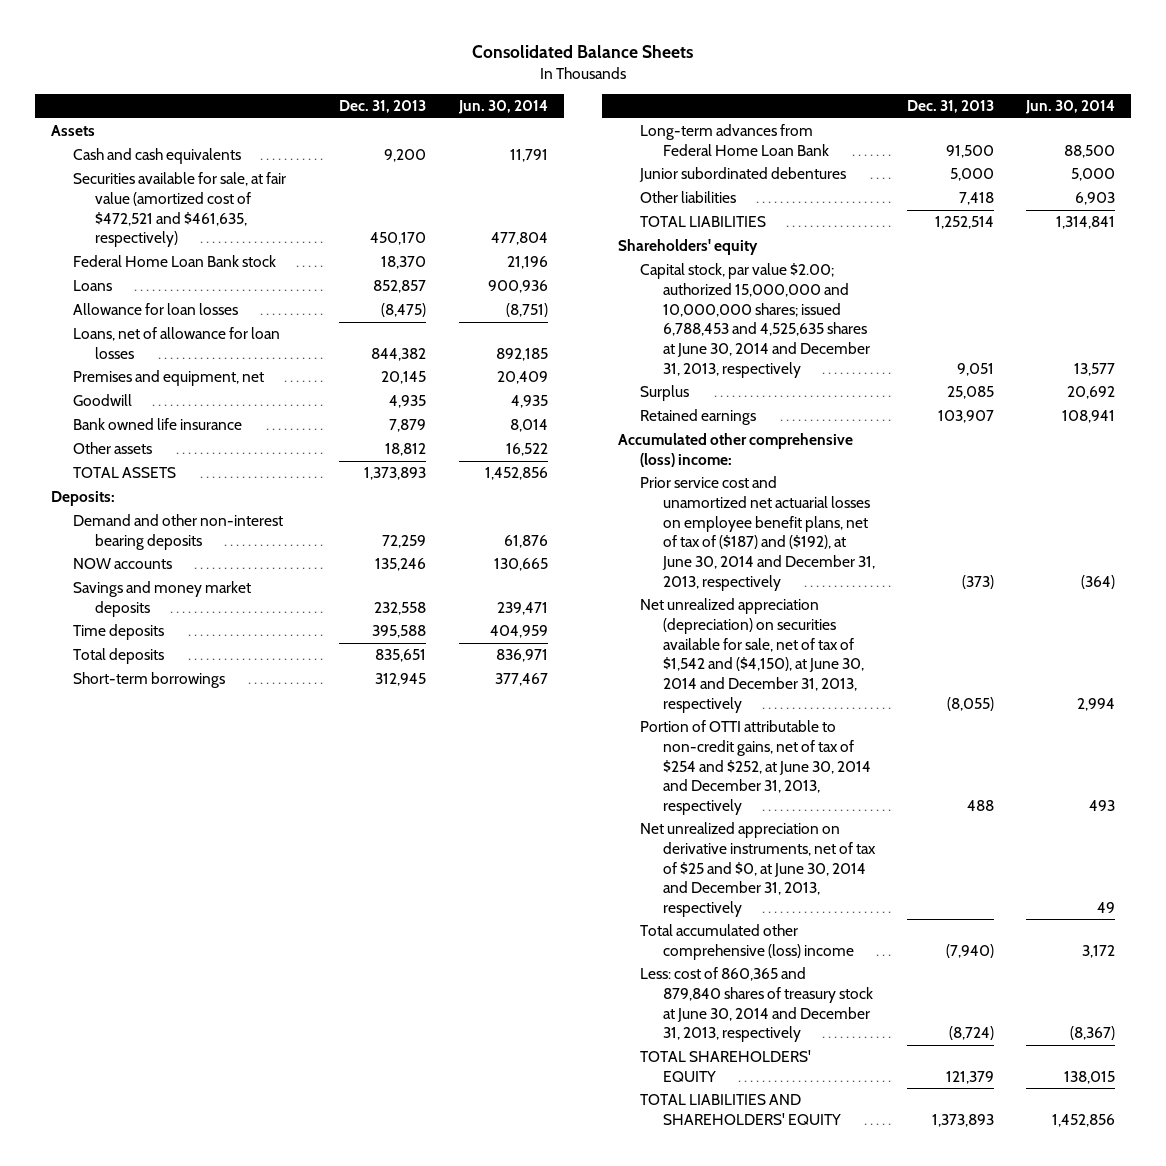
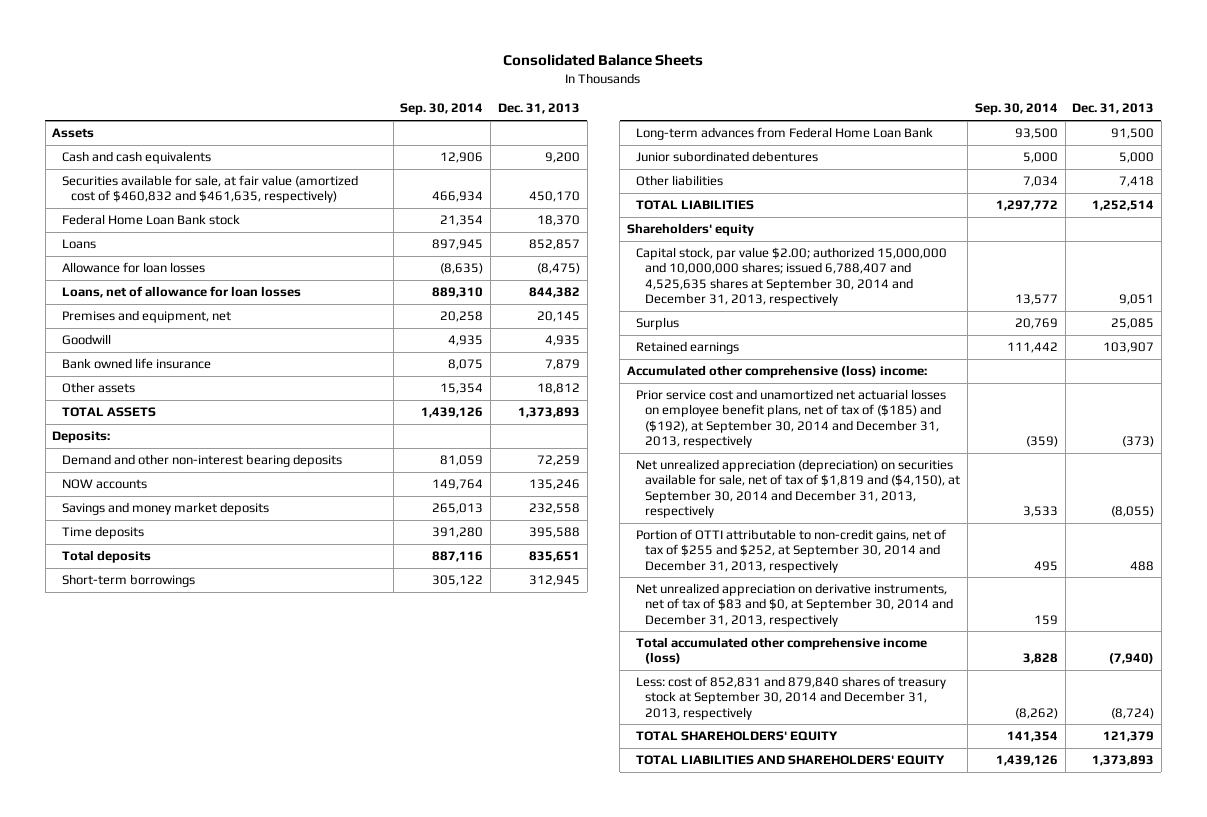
[457,100,548,115] Jun. 30, 2014 -> none
none -> [400,103,484,116] Sep. 30, 2014
[72,172,286,248] Securities available for sale, at fair value (amortized cost of $472,521 and $461,635, respectively) -> [61,175,358,204] Securities available for sale, at fair value (amortized cost of $460,832 and $461,635, respectively)
[640,263,870,378] Capital stock, par value $2.00; authorized 15,000,000 and 10,000,000 shares; issued 6,788,453 and 4,525,635 shares at June 30, 2014 and December 31, 2013, respectively -> [636,247,948,306] Capital stock, par value $2.00; authorized 15,000,000 and 10,000,000 shares; issued 6,788,407 and 4,525,635 shares at September 30, 2014 and December 31, 2013, respectively
[640,476,875,591] Prior service cost and unamortized net actuarial losses on employee benefit plans, net of tax of ($187) and ($192), at June 30, 2014 and December 31, 2013, respectively -> [636,389,947,448] Prior service cost and unamortized net actuarial losses on employee benefit plans, net of tax of ($185) and ($192), at September 30, 2014 and December 31, 2013, respectively
[640,598,864,713] Net unrealized appreciation (depreciation) on securities available for sale, net of tax of $1,542 and ($4,150), at June 30, 2014 and December 31, 2013, respectively -> [636,459,961,518] Net unrealized appreciation (depreciation) on securities available for sale, net of tax of $1,819 and ($4,150), at September 30, 2014 and December 31, 2013, respectively
[640,720,871,815] Portion of OTTI attributable to non-credit gains, net of tax of $254 and $252, at June 30, 2014 and December 31, 2013, respectively -> [636,529,947,573] Portion of OTTI attributable to non-credit gains, net of tax of $255 and $252, at September 30, 2014 and December 31, 2013, respectively
[640,822,876,917] Net unrealized appreciation on derivative instruments, net of tax of $25 and $0, at June 30, 2014 and December 31, 2013, respectively -> [636,583,954,627] Net unrealized appreciation on derivative instruments, net of tax of $83 and $0, at September 30, 2014 and December 31, 2013, respectively
[640,924,854,960] Total accumulated other comprehensive (loss) income -> [636,637,928,665] Total accumulated other comprehensive income (loss)
[640,967,873,1043] Less: cost of 860,365 and 879,840 shares of treasury stock at June 30, 2014 and December 31, 2013, respectively -> [636,676,947,720] Less: cost of 852,831 and 879,840 shares of treasury stock at September 30, 2014 and December 31, 2013, respectively

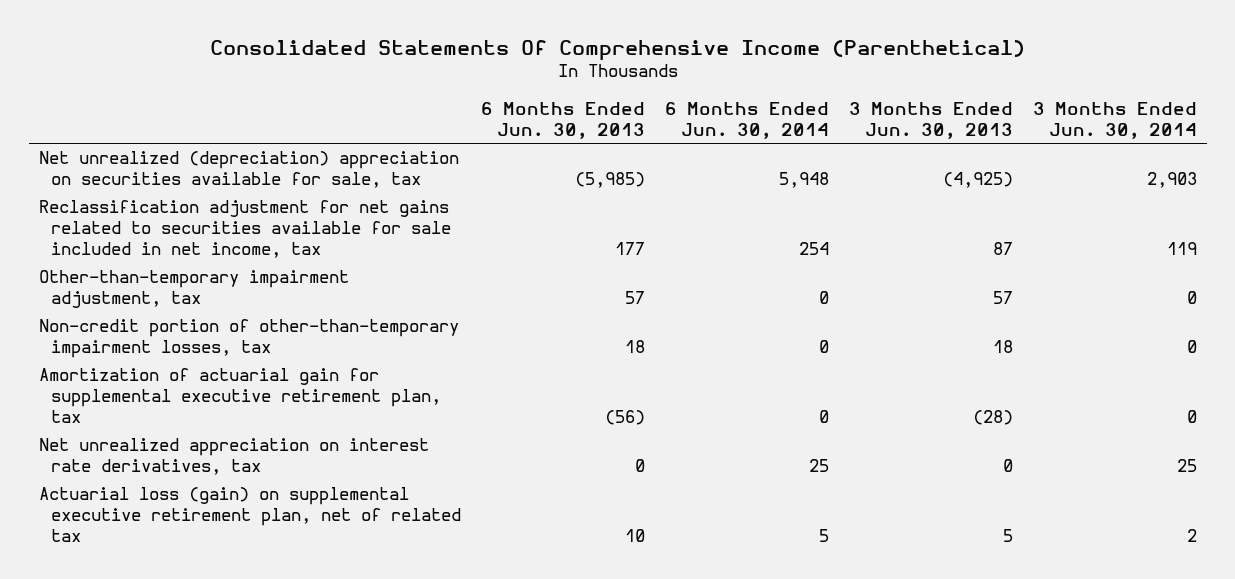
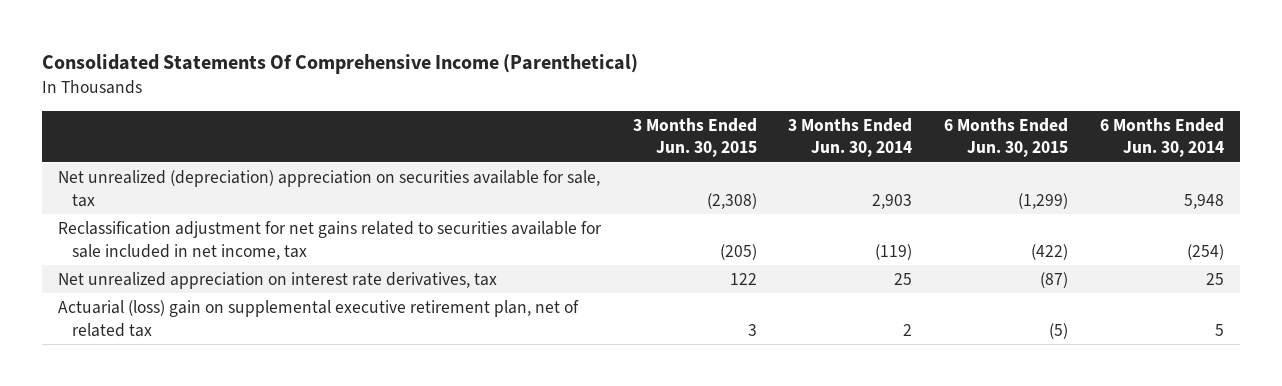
[480,101,645,139] 6 Months Ended Jun. 30, 2013 -> none
[848,101,1013,139] 3 Months Ended Jun. 30, 2013 -> none
none -> [632,117,757,158] 3 Months Ended Jun. 30, 2015
none -> [944,117,1069,158] 6 Months Ended Jun. 30, 2015
[38,270,349,309] Other-than-temporary impairment adjustment, tax -> none
[38,319,459,359] Non-credit portion of other-than-temporary impairment losses, tax -> none
[38,368,441,424] Amortization of actuarial gain for supplemental executive retirement plan, tax -> none
[798,242,829,256] 254 -> [1186,243,1224,260] (254)
[1166,242,1197,256] 119 -> [875,243,913,260] (119)
[38,487,461,543] Actuarial loss (gain) on supplemental executive retirement plan, net of related tax -> [57,299,579,337] Actuarial (loss) gain on supplemental executive retirement plan, net of related tax

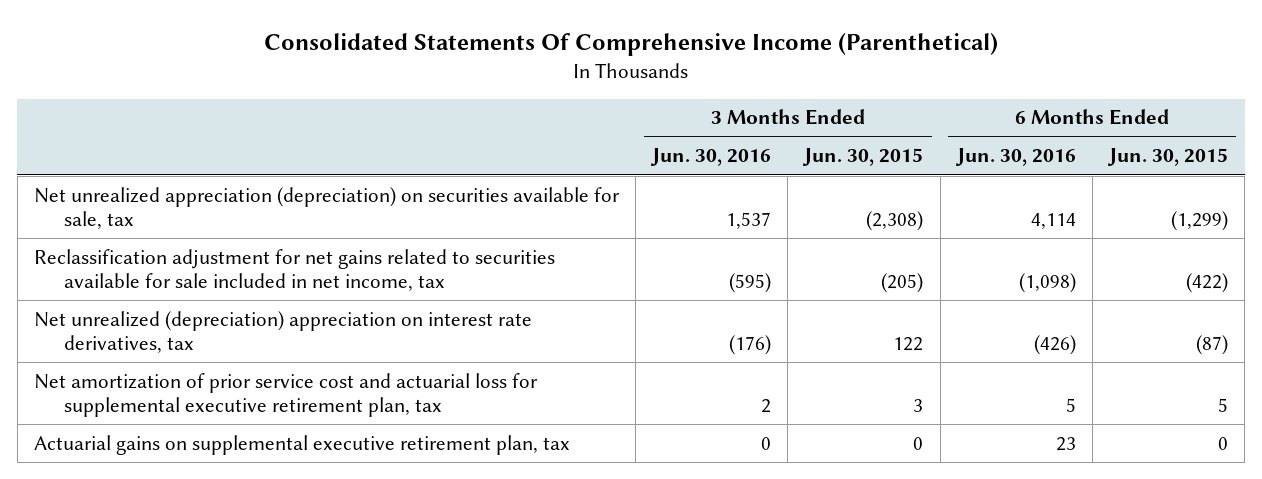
[788,117,913,158] 3 Months Ended Jun. 30, 2014 -> none
[1099,117,1224,158] 6 Months Ended Jun. 30, 2014 -> none
none -> [650,148,772,167] Jun. 30, 2016
none -> [954,148,1076,167] Jun. 30, 2016
[57,169,600,207] Net unrealized (depreciation) appreciation on securities available for sale, tax -> [33,186,620,229] Net unrealized appreciation (depreciation) on securities available for sale, tax
[57,271,497,289] Net unrealized appreciation on interest rate derivatives, tax -> [33,310,532,353] Net unrealized (depreciation) appreciation on interest rate derivatives, tax
none -> [33,372,538,417] Net amortization of prior service cost and actuarial loss for supplemental executive retirement plan, tax
[57,299,579,337] Actuarial (loss) gain on supplemental executive retirement plan, net of related tax -> [33,434,570,455] Actuarial gains on supplemental executive retirement plan, tax
[747,323,757,336] 3 -> [913,436,924,450] 0
[1049,322,1069,339] (5) -> [1218,436,1229,450] 0

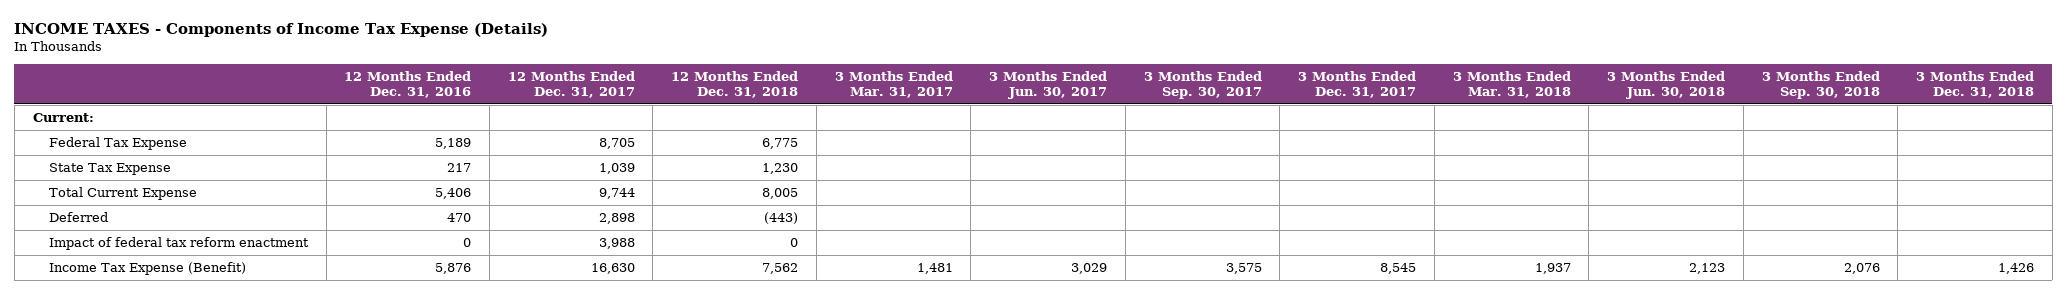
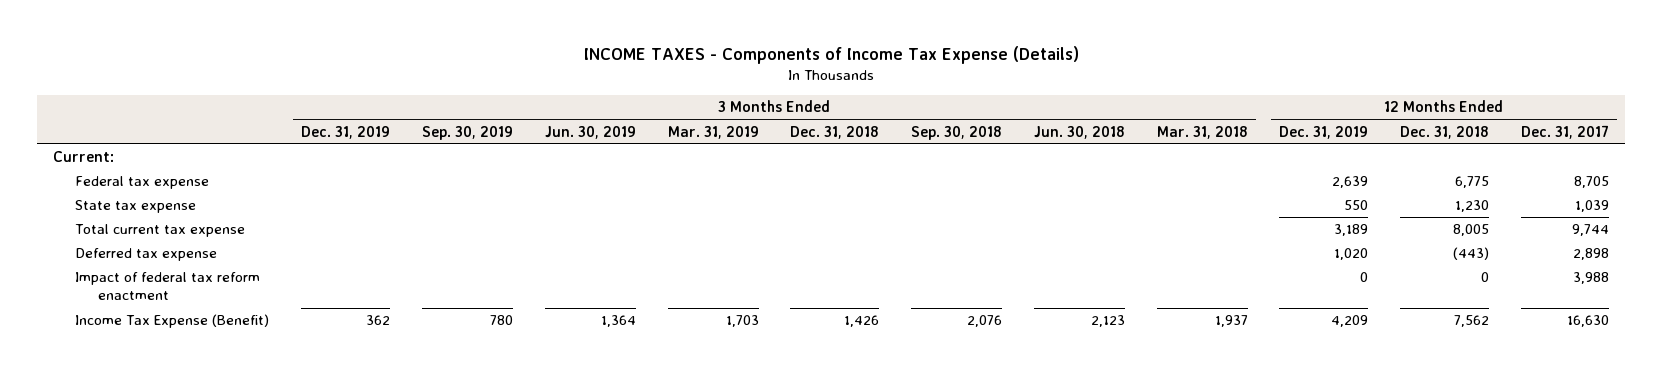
[344,70,472,98] 12 Months Ended Dec. 31, 2016 -> none
[834,70,953,98] 3 Months Ended Mar. 31, 2017 -> none
[989,70,1108,99] 3 Months Ended Jun. 30, 2017 -> none
[1143,70,1262,99] 3 Months Ended Sep. 30, 2017 -> none
[1298,70,1417,98] 3 Months Ended Dec. 31, 2017 -> none
none -> [301,125,391,139] Dec. 31, 2019
none -> [421,125,513,140] Sep. 30, 2019
none -> [544,125,636,139] Jun. 30, 2019
none -> [667,125,759,139] Mar. 31, 2019
none -> [1279,125,1369,139] Dec. 31, 2019
[48,136,187,150] Federal Tax Expense -> [75,176,210,190] Federal tax expense
[48,162,171,175] State Tax Expense -> [75,200,197,214] State tax expense
[48,186,197,200] Total Current Expense -> [75,224,246,238] Total current tax expense
[48,211,108,222] Deferred -> [75,248,218,262] Deferred tax expense

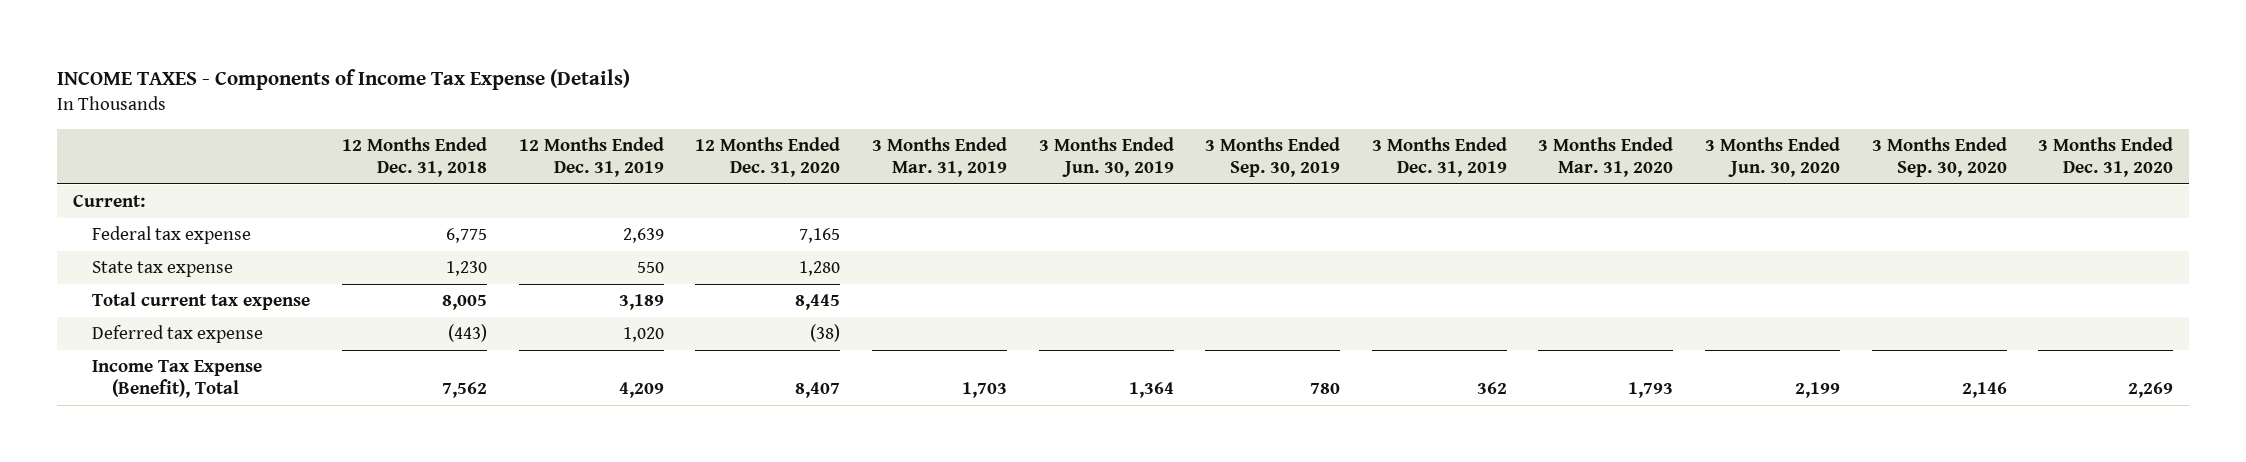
[790,125,880,139] Dec. 31, 2018 -> none
[911,125,1003,140] Sep. 30, 2018 -> none
[1033,125,1125,139] Jun. 30, 2018 -> none
[1156,125,1248,139] Mar. 31, 2018 -> none
[1520,124,1609,139] Dec. 31, 2017 -> none
none -> [695,136,841,178] 12 Months Ended Dec. 31, 2020
none -> [1538,136,1674,178] 3 Months Ended Mar. 31, 2020
none -> [1704,136,1840,178] 3 Months Ended Jun. 30, 2020
none -> [1871,136,2007,178] 3 Months Ended Sep. 30, 2020
none -> [2038,136,2174,178] 3 Months Ended Dec. 31, 2020
[75,272,261,301] Impact of federal tax reform enactment -> none
[75,314,270,329] Income Tax Expense (Benefit) -> [92,360,263,399] Income Tax Expense (Benefit), Total

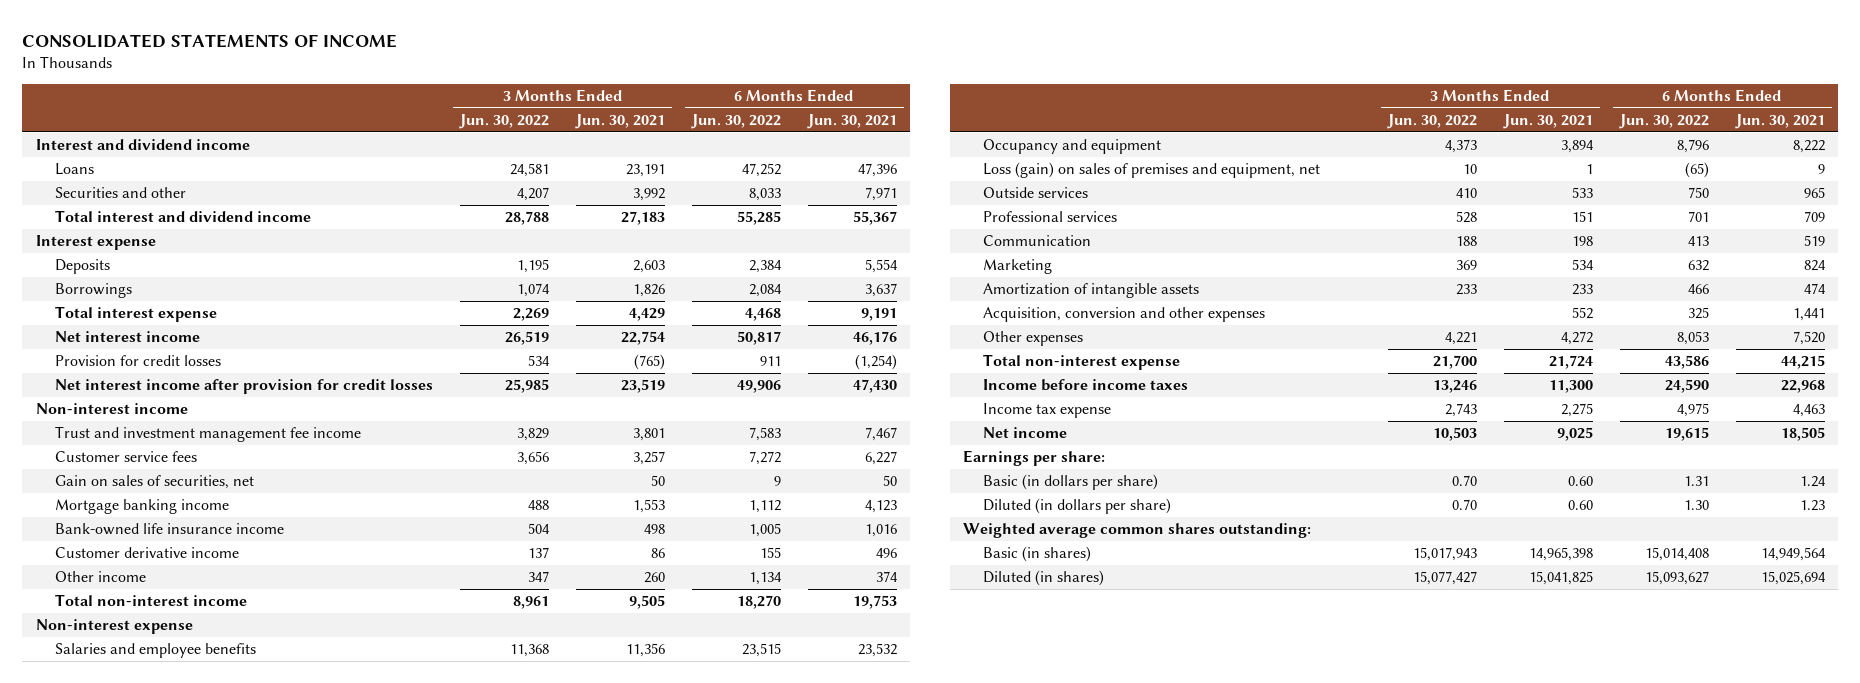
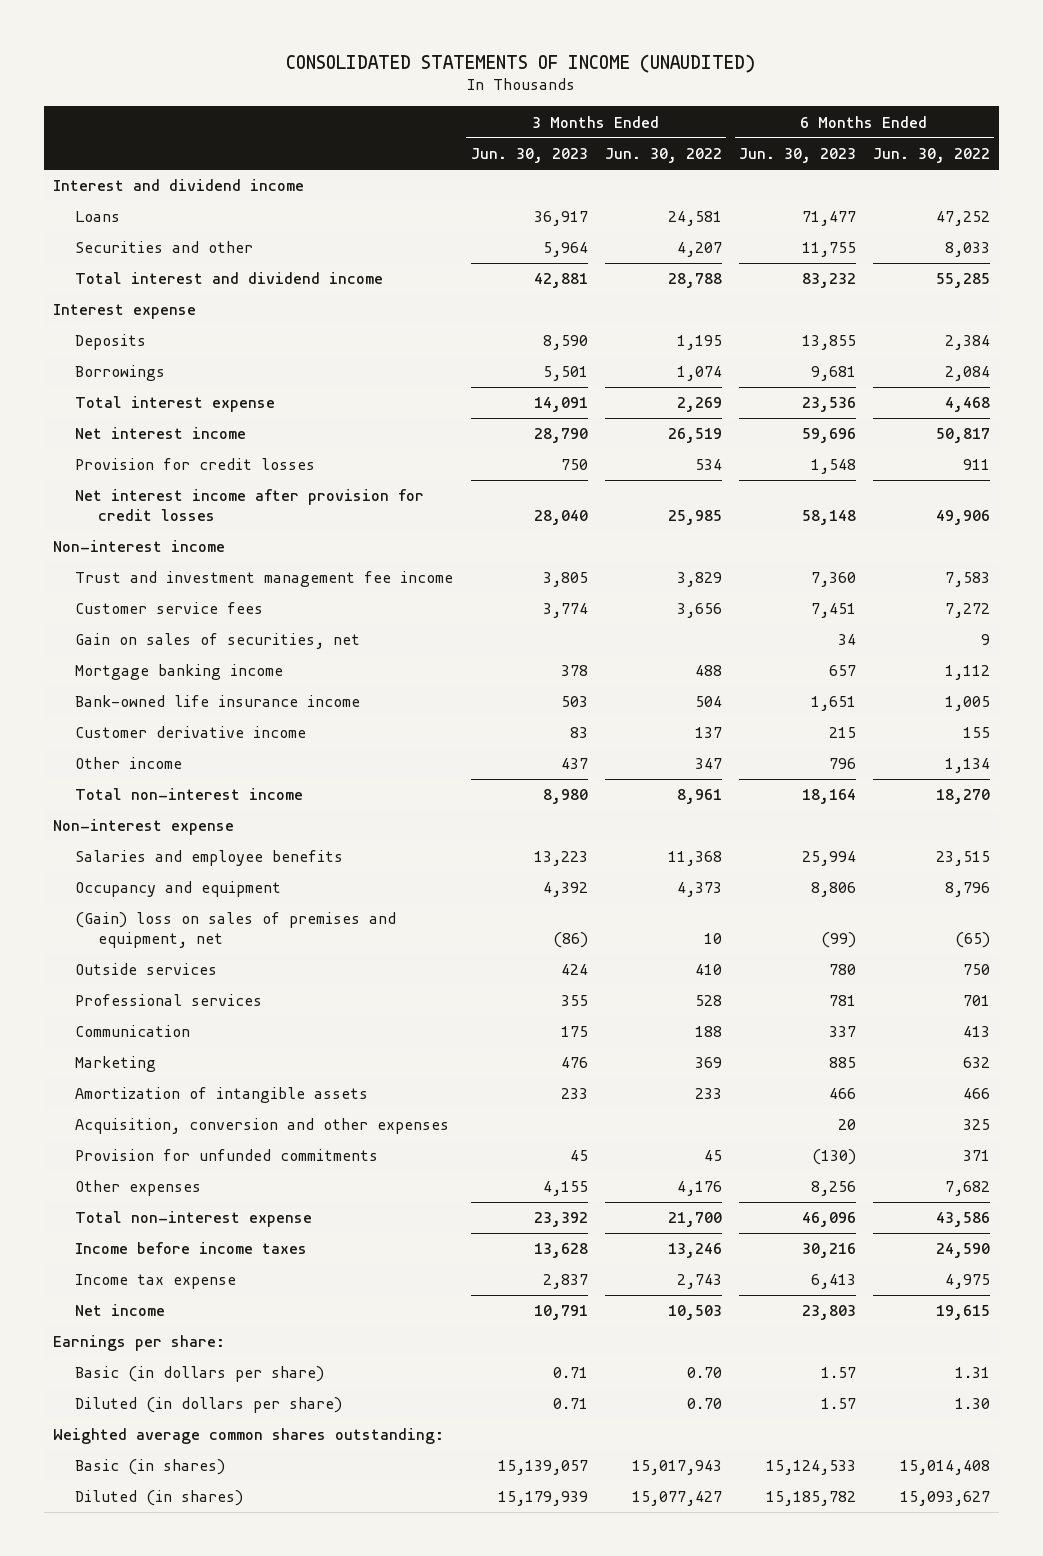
[22,33,398,48] CONSOLIDATED STATEMENTS OF INCOME -> [286,53,756,73] CONSOLIDATED STATEMENTS OF INCOME (UNAUDITED)
[575,114,666,130] Jun. 30, 2021 -> none
[806,114,897,130] Jun. 30, 2021 -> none
none -> [470,148,588,164] Jun. 30, 2023
none -> [738,148,856,164] Jun. 30, 2023
[982,162,1320,179] Loss (gain) on sales of premises and equipment, net -> [75,912,397,948] (Gain) loss on sales of premises and equipment, net
none -> [75,1149,379,1162] Provision for unfunded commitments
[1444,332,1477,346] 4,221 -> [676,1181,722,1197] 4,176
[1676,331,1709,346] 8,053 -> [945,1181,991,1197] 7,682

